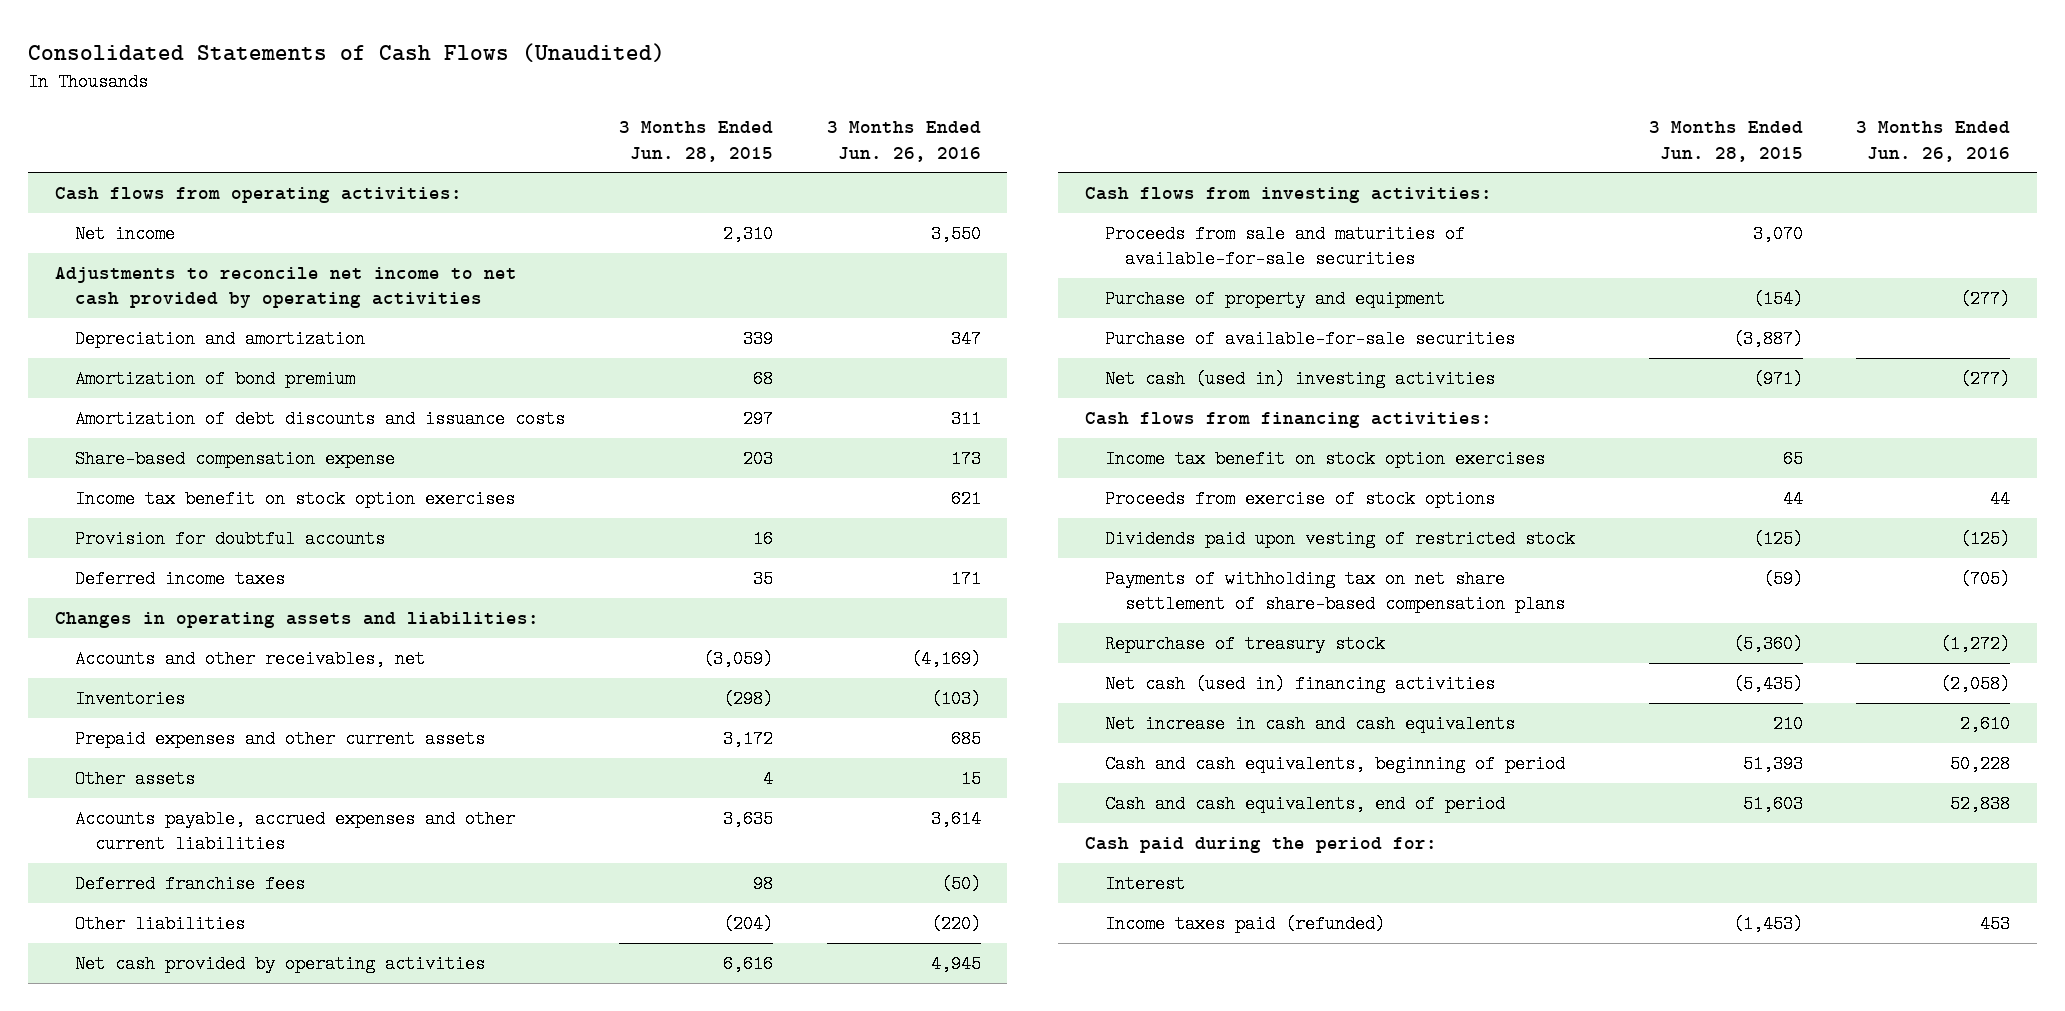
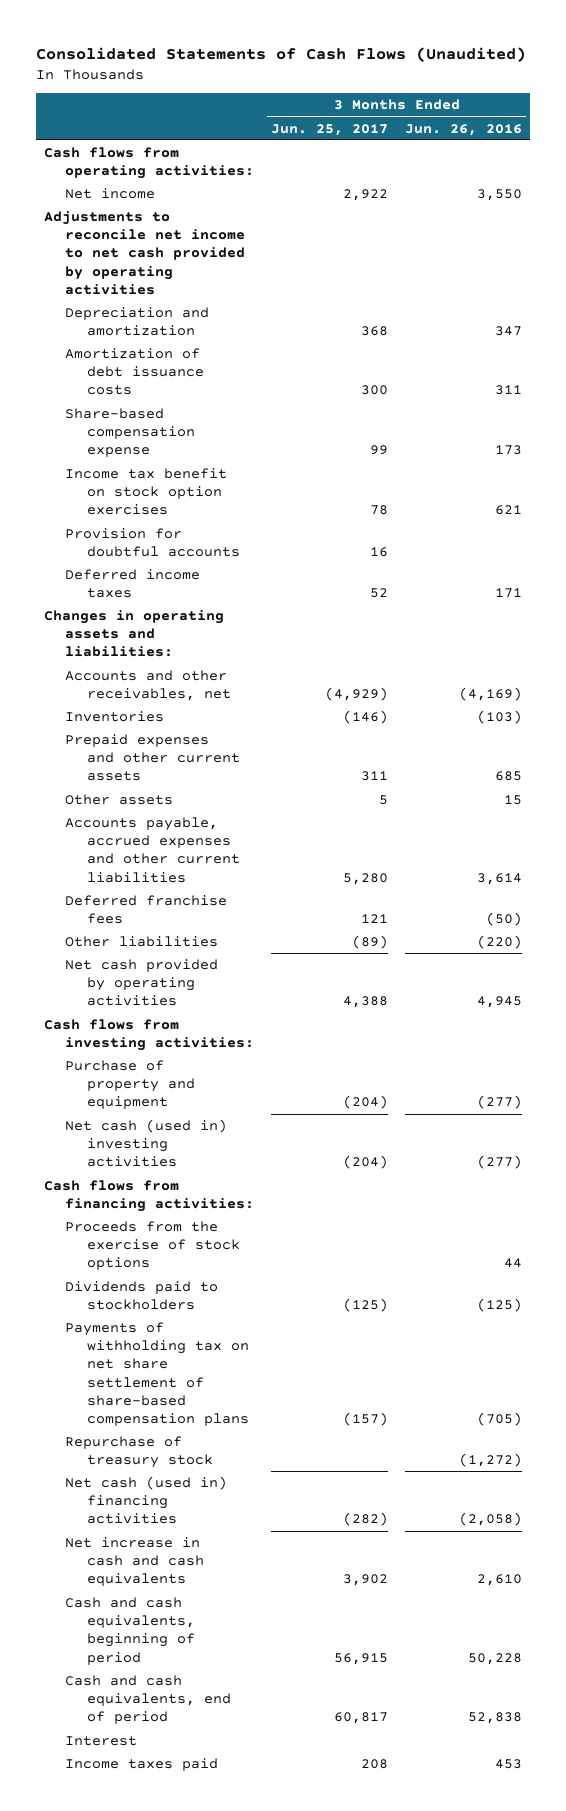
[618,121,773,162] 3 Months Ended Jun. 28, 2015 -> none
none -> [271,123,389,136] Jun. 25, 2017
[75,370,356,389] Amortization of bond premium -> none
[75,410,566,429] Amortization of debt discounts and issuance costs -> [65,348,204,396] Amortization of debt issuance costs
[1104,225,1465,269] Proceeds from sale and maturities of available-for-sale securities -> none
[1104,330,1515,349] Purchase of available-for-sale securities -> none
[1104,450,1545,469] Income tax benefit on stock option exercises -> none
[1104,490,1495,509] Proceeds from exercise of stock options -> [65,1221,240,1271] Proceeds from the exercise of stock options
[1104,530,1575,549] Dividends paid upon vesting of restricted stock -> [65,1281,219,1311] Dividends paid to stockholders
[1084,837,1437,854] Cash paid during the period for: -> none
[1104,915,1385,934] Income taxes paid (refunded) -> [65,1758,219,1772] Income taxes paid

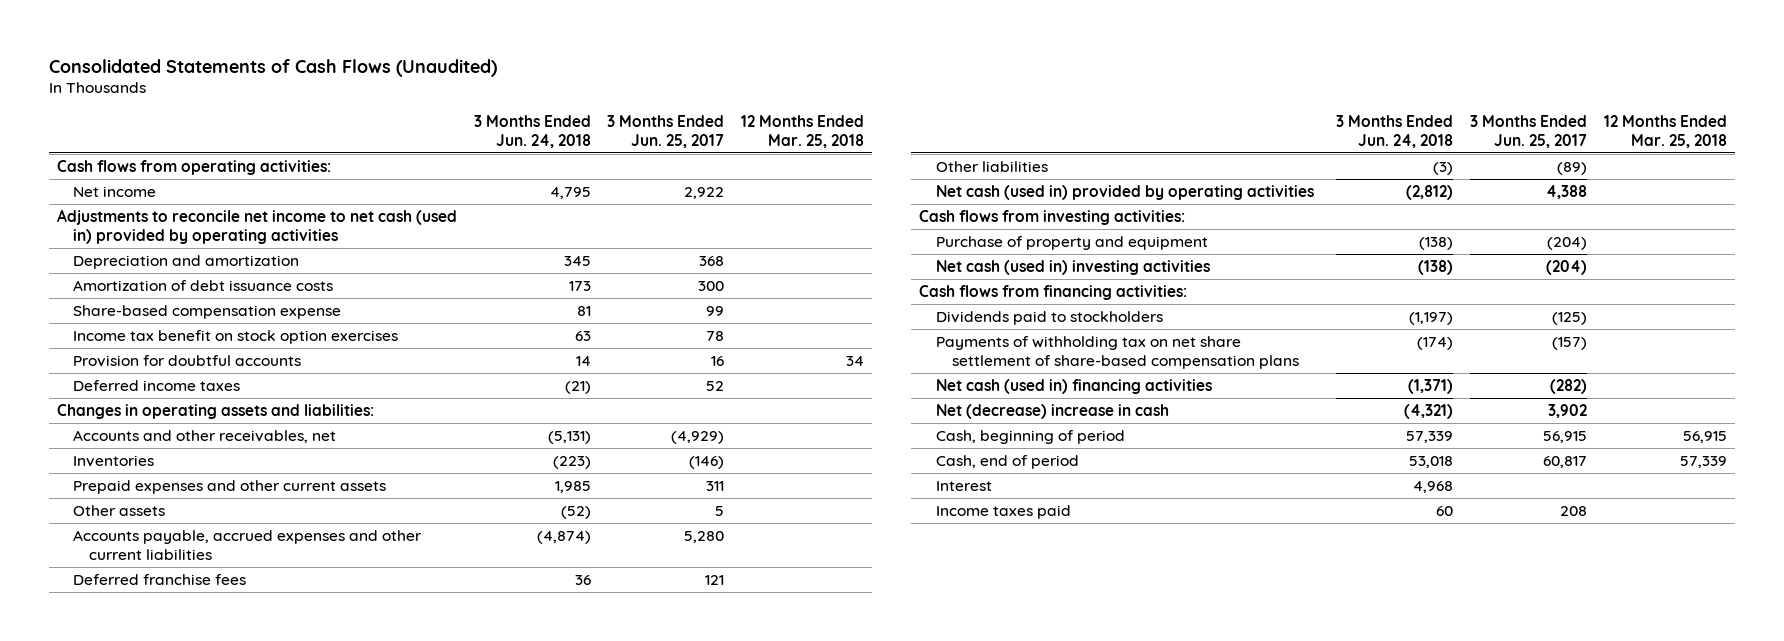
[404,123,522,136] Jun. 26, 2016 -> none
none -> [473,114,591,148] 3 Months Ended Jun. 24, 2018
none -> [741,114,865,148] 12 Months Ended Mar. 25, 2018
[44,211,246,295] Adjustments to reconcile net income to net cash provided by operating activities -> [56,208,457,245] Adjustments to reconcile net income to net cash (used in) provided by operating activities
[65,959,219,1007] Net cash provided by operating activities -> [935,184,1314,200] Net cash (used in) provided by operating activities
[65,1221,240,1271] Proceeds from the exercise of stock options -> none
[65,1436,213,1469] Repurchase of treasury stock -> none
[65,1537,204,1587] Net increase in cash and cash equivalents -> [935,403,1169,419] Net (decrease) increase in cash
[65,1597,195,1665] Cash and cash equivalents, beginning of period -> [935,429,1125,444] Cash, beginning of period
[65,1675,231,1725] Cash and cash equivalents, end of period -> [935,454,1079,469] Cash, end of period

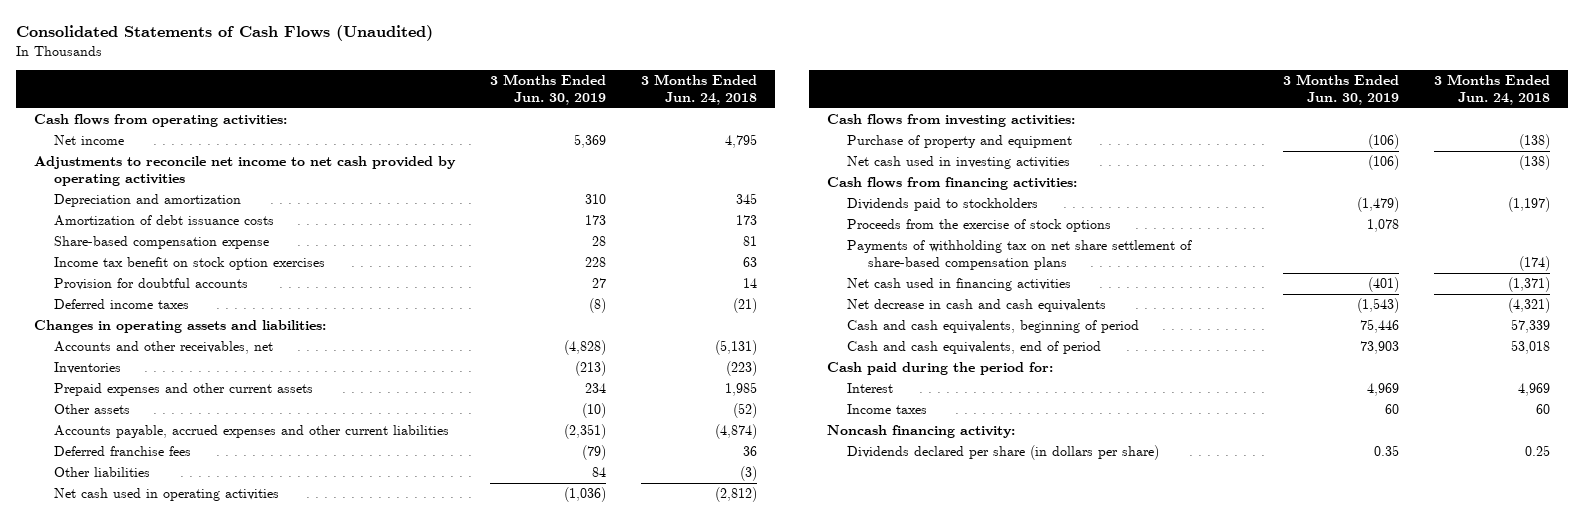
[607,114,725,148] 3 Months Ended Jun. 25, 2017 -> none
[741,114,865,148] 12 Months Ended Mar. 25, 2018 -> none
none -> [489,73,606,105] 3 Months Ended Jun. 30, 2019
[56,208,457,245] Adjustments to reconcile net income to net cash (used in) provided by operating activities -> [33,156,456,187] Adjustments to reconcile net income to net cash provided by operating activities
[935,184,1314,200] Net cash (used in) provided by operating activities -> [54,488,280,502] Net cash used in operating activities
[935,259,1210,275] Net cash (used in) investing activities -> [847,156,1071,170] Net cash used in investing activities
none -> [847,219,1112,233] Proceeds from the exercise of stock options
[935,378,1212,394] Net cash (used in) financing activities -> [847,278,1072,292] Net cash used in financing activities
[935,403,1169,419] Net (decrease) increase in cash -> [847,299,1107,313] Net decrease in cash and cash equivalents
[935,429,1125,444] Cash, beginning of period -> [847,320,1140,334] Cash and cash equivalents, beginning of period
[935,454,1079,469] Cash, end of period -> [847,341,1102,355] Cash and cash equivalents, end of period
none -> [826,362,1053,376] Cash paid during the period for:
[1413,480,1454,493] 4,968 -> [1518,383,1551,397] 4,969
[935,504,1071,519] Income taxes paid -> [847,404,928,415] Income taxes
none -> [826,425,1015,439] Noncash financing activity:
none -> [847,445,1160,461] Dividends declared per share (in dollars per share)

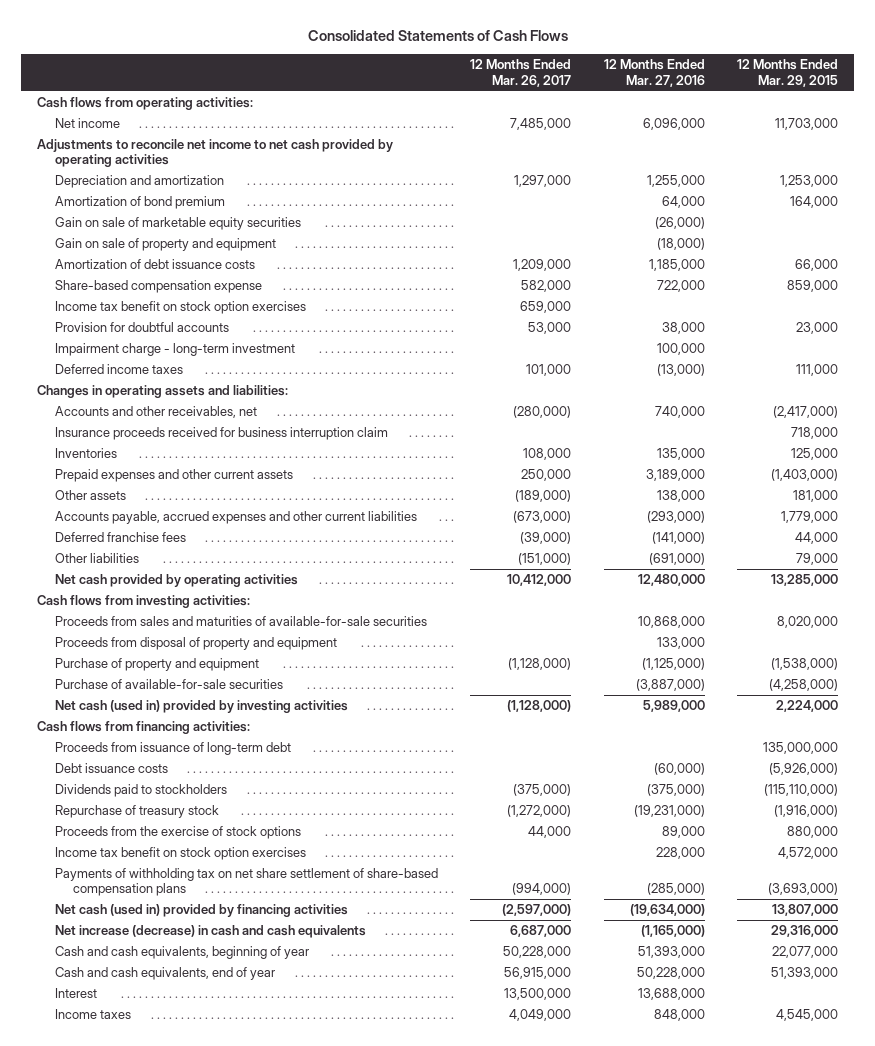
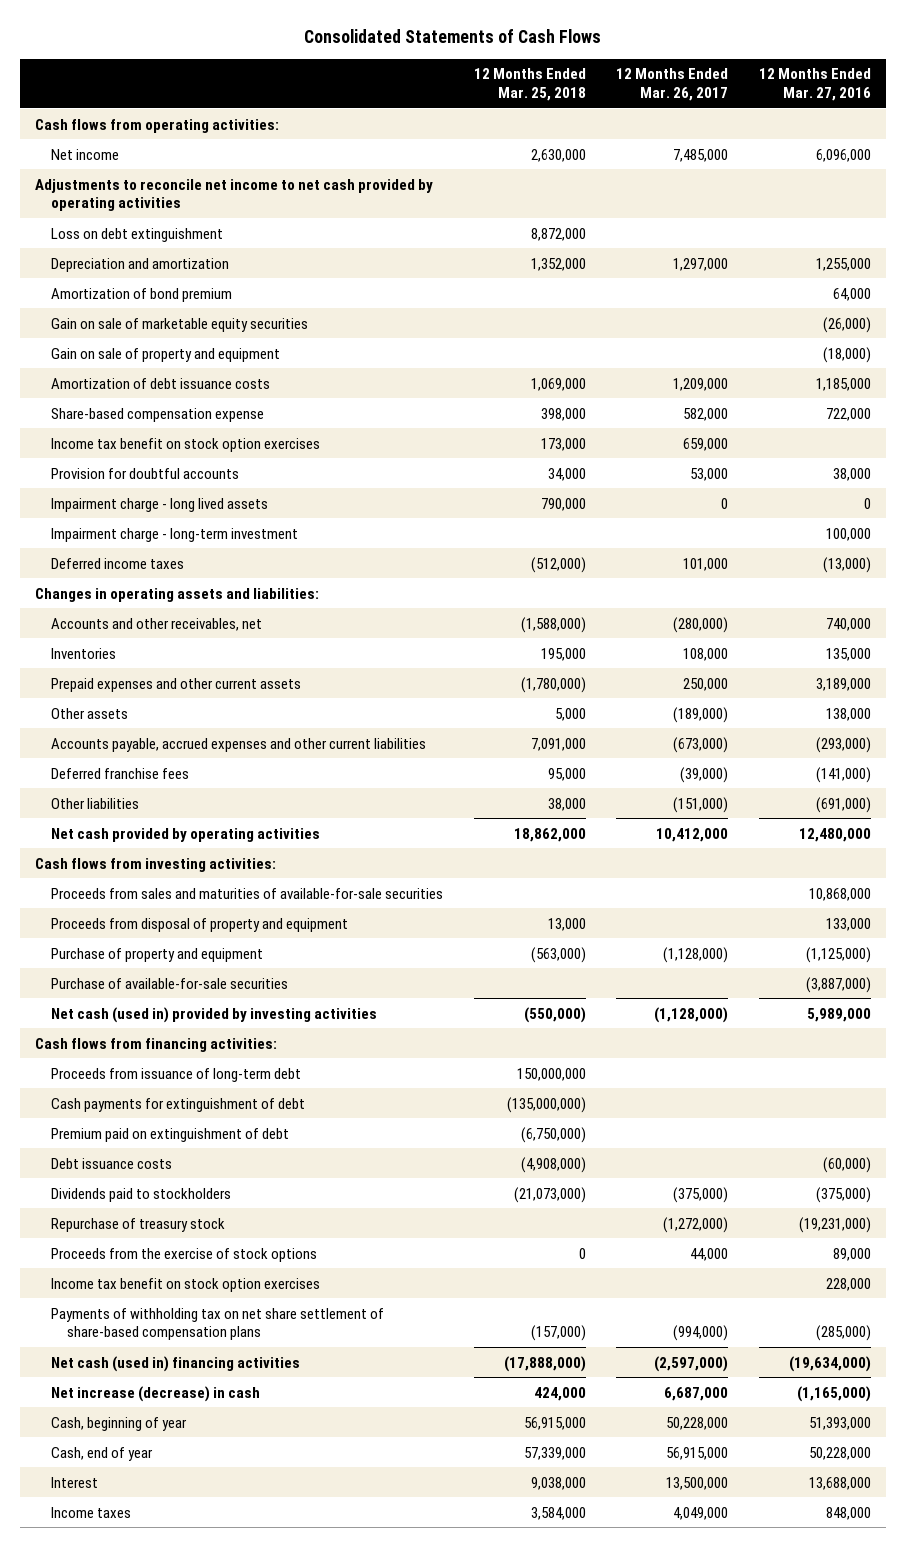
[736,59,838,87] 12 Months Ended Mar. 29, 2015 -> none
none -> [473,68,586,102] 12 Months Ended Mar. 25, 2018
none -> [51,227,224,242] Loss on debt extinguishment
none -> [51,497,269,512] Impairment charge - long lived assets
[54,427,388,441] Insurance proceeds received for business interruption claim -> none
none -> [51,1097,306,1112] Cash payments for extinguishment of debt
none -> [51,1127,290,1142] Premium paid on extinguishment of debt
[54,904,348,918] Net cash (used in) provided by financing activities -> [51,1355,301,1372] Net cash (used in) financing activities
[54,925,366,939] Net increase (decrease) in cash and cash equivalents -> [51,1385,261,1402] Net increase (decrease) in cash
[54,946,309,960] Cash and cash equivalents, beginning of year -> [51,1416,188,1431] Cash, beginning of year
[54,967,275,981] Cash and cash equivalents, end of year -> [51,1446,154,1461] Cash, end of year

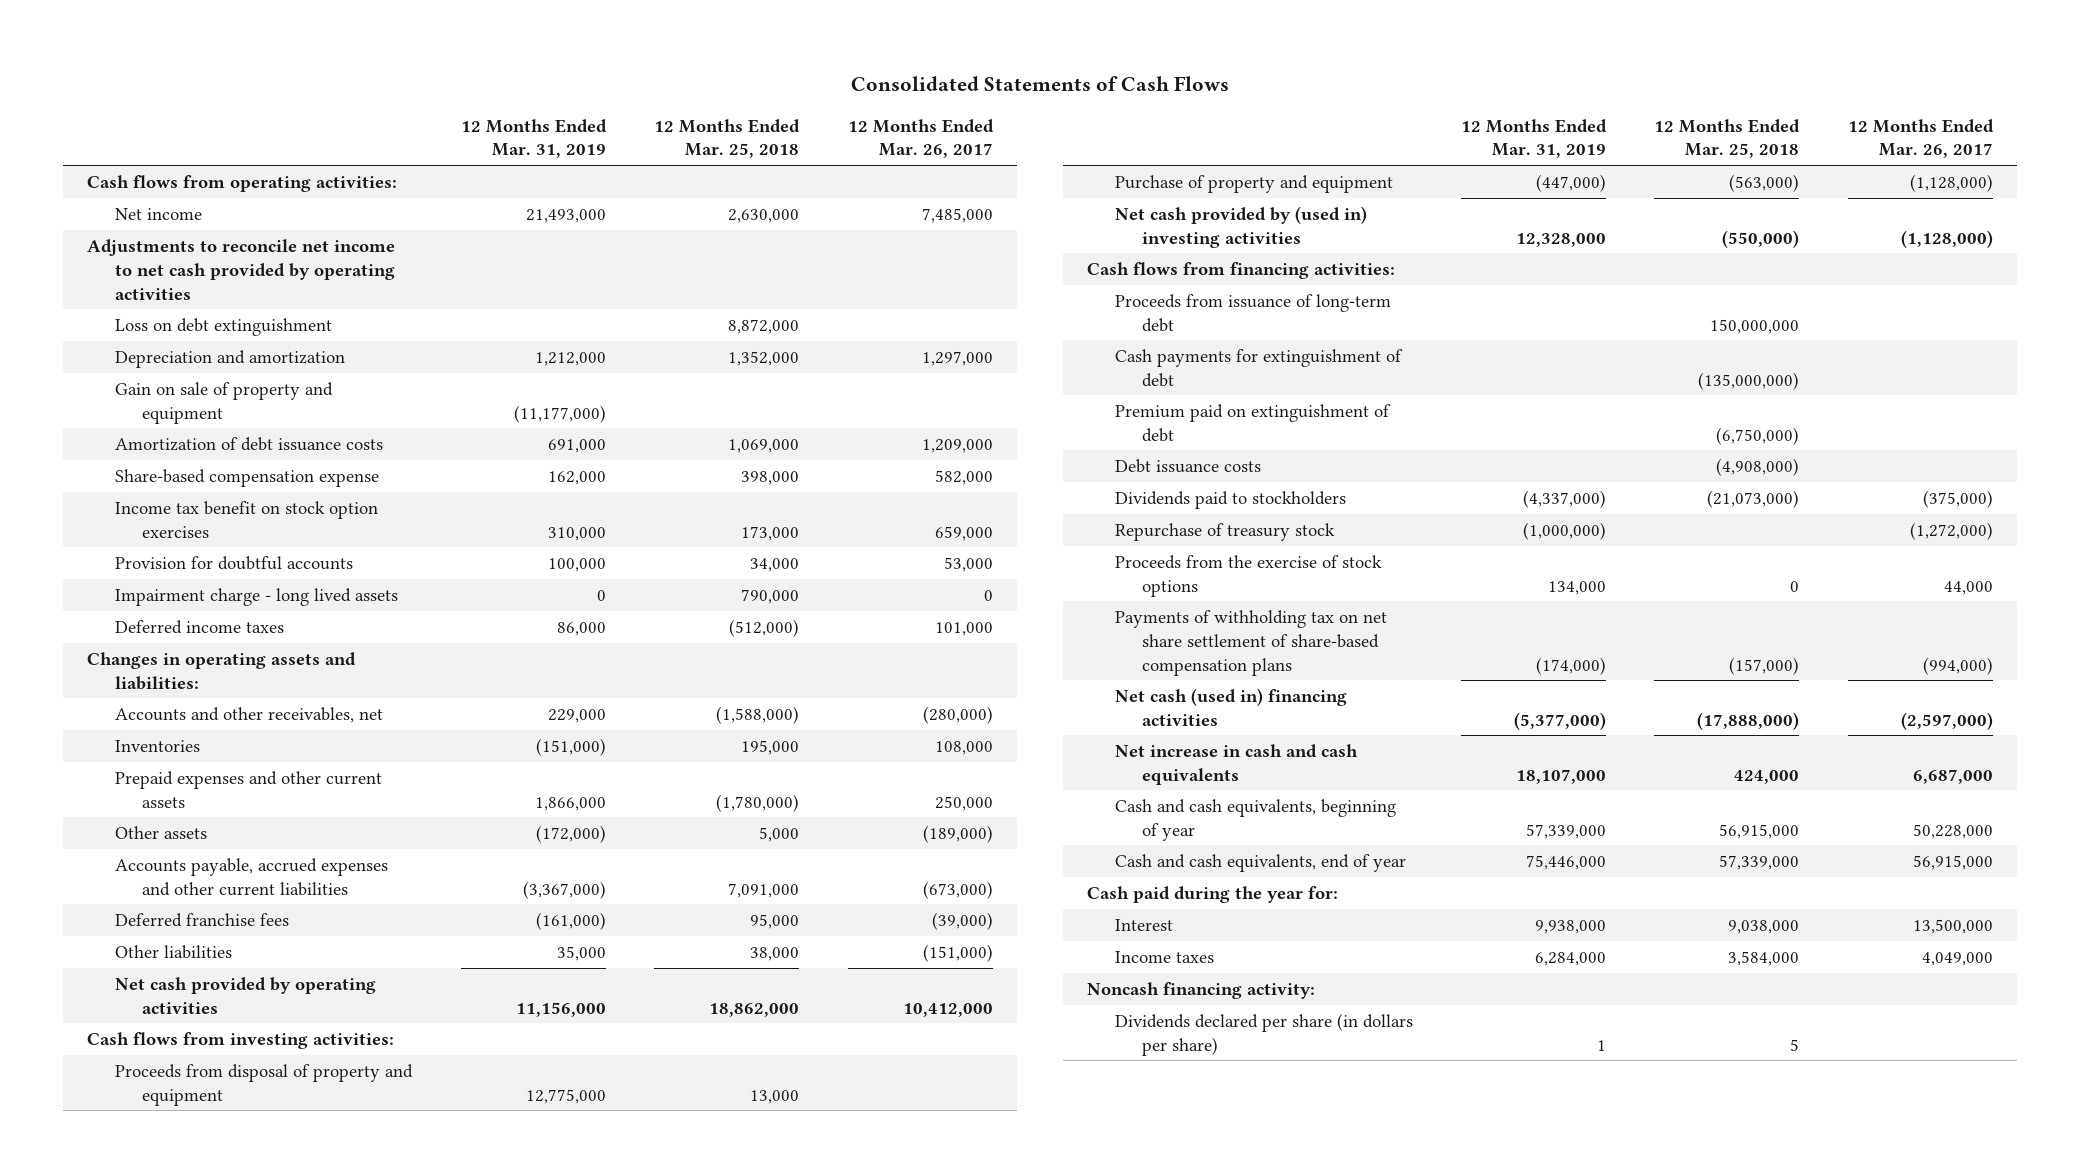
[759,68,872,102] 12 Months Ended Mar. 27, 2016 -> none
none -> [460,118,607,159] 12 Months Ended Mar. 31, 2019
[51,287,233,302] Amortization of bond premium -> none
[51,317,309,332] Gain on sale of marketable equity securities -> none
[51,527,299,542] Impairment charge - long-term investment -> none
[51,887,444,899] Proceeds from sales and maturities of available-for-sale securities -> none
[51,977,289,989] Purchase of available-for-sale securities -> none
[51,1006,378,1023] Net cash (used in) provided by investing activities -> [1114,205,1367,248] Net cash provided by (used in) investing activities
[51,1277,321,1292] Income tax benefit on stock option exercises -> none
[51,1385,261,1402] Net increase (decrease) in cash -> [1114,743,1358,785] Net increase in cash and cash equivalents
[51,1416,188,1431] Cash, beginning of year -> [1114,798,1396,841] Cash and cash equivalents, beginning of year
[51,1446,154,1461] Cash, end of year -> [1114,853,1406,872] Cash and cash equivalents, end of year
none -> [1086,885,1338,903] Cash paid during the year for:
none -> [1086,981,1315,999] Noncash financing activity:
none -> [1114,1012,1413,1056] Dividends declared per share (in dollars per share)

